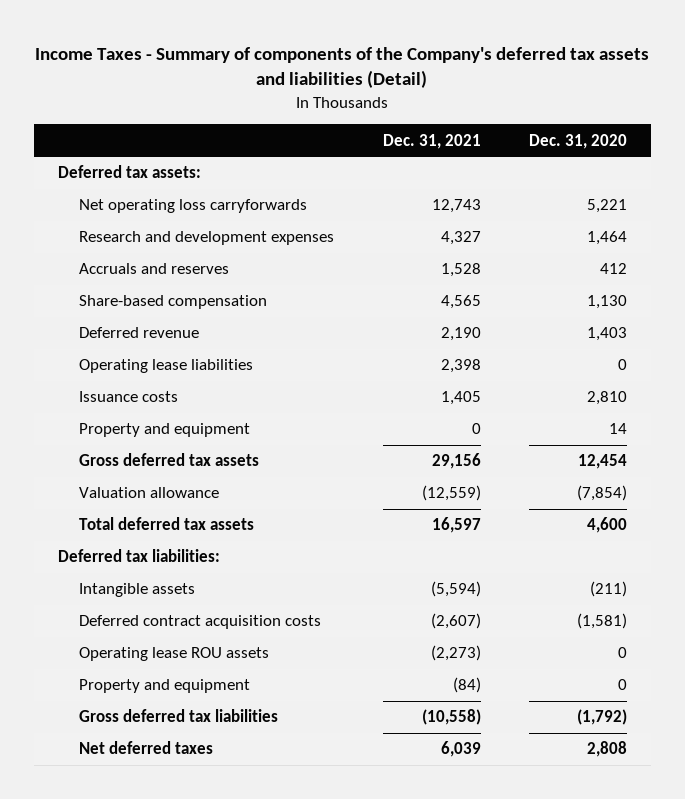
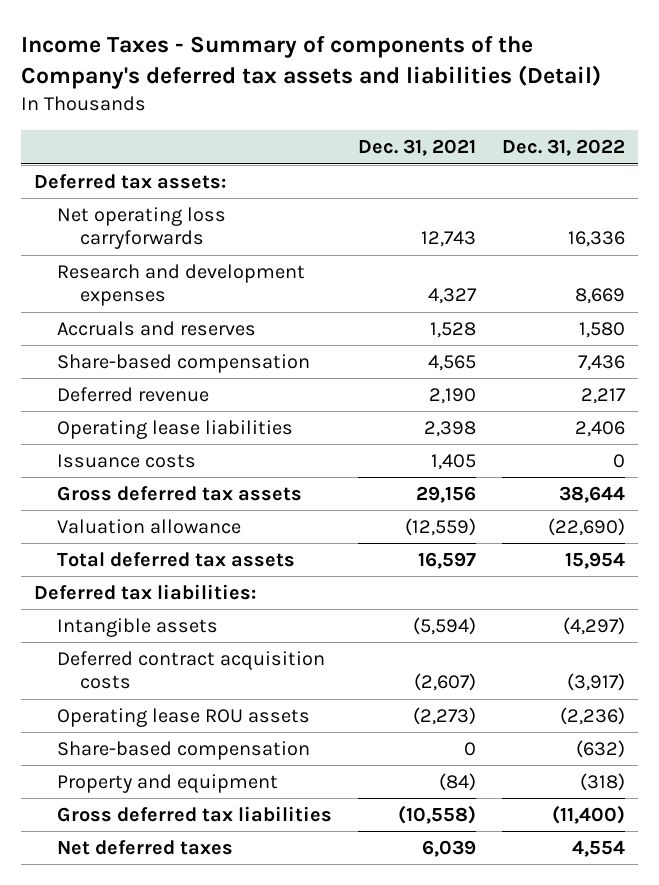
[528,133,627,149] Dec. 31, 2020 -> none
none -> [502,139,626,157] Dec. 31, 2022
[79,423,251,438] Property and equipment -> none
none -> [56,740,310,760] Share-based compensation

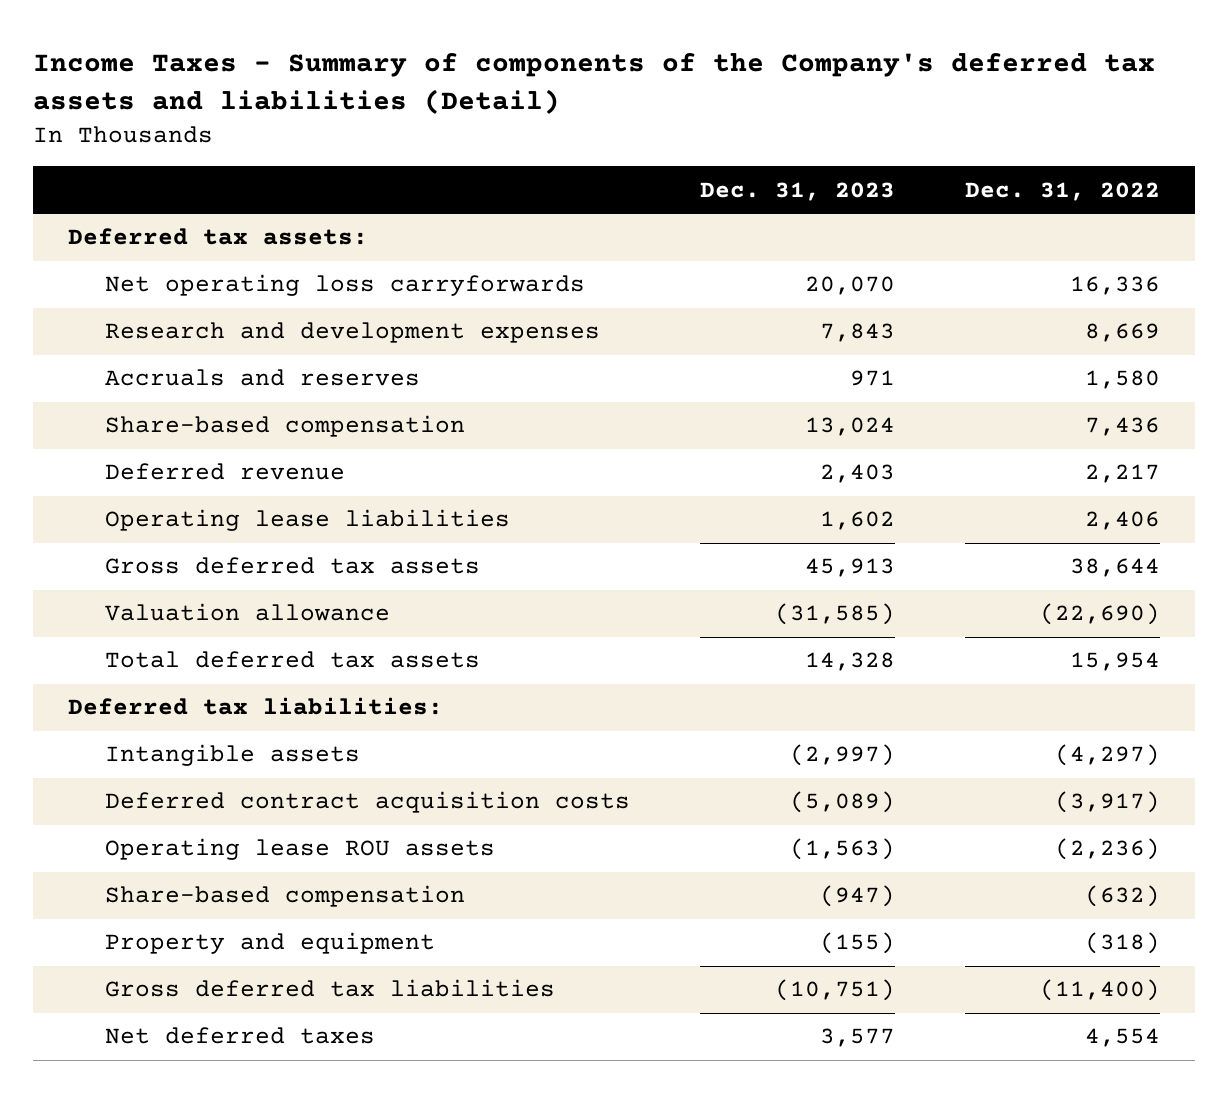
[358,139,477,157] Dec. 31, 2021 -> none
none -> [699,181,895,201] Dec. 31, 2023
[56,453,196,468] Issuance costs -> none

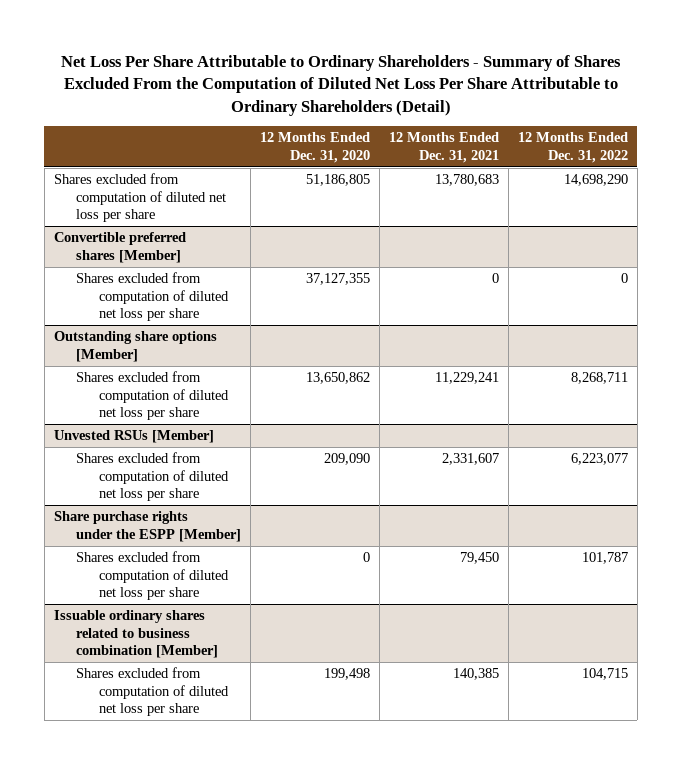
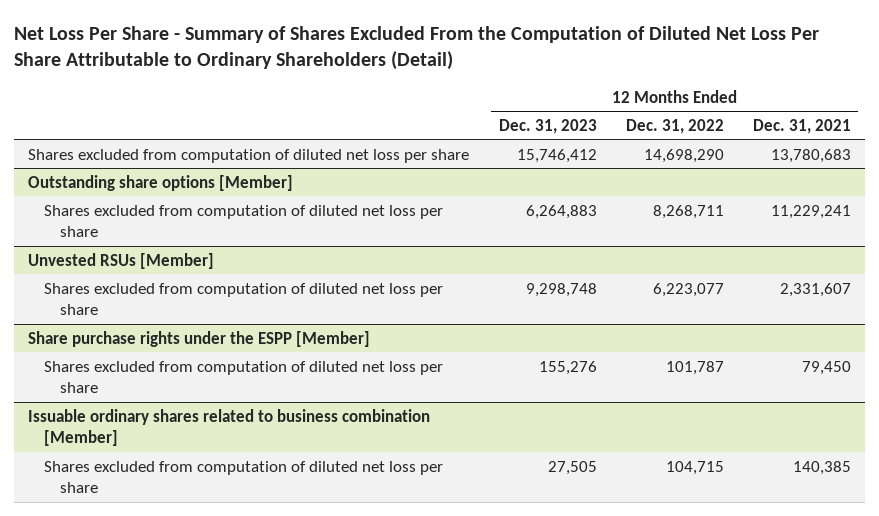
[60,54,621,116] Net Loss Per Share Attributable to Ordinary Shareholders - Summary of Shares Excluded From the Computation of Diluted Net Loss Per Share Attributable to Ordinary Shareholders (Detail) -> [13,26,819,71] Net Loss Per Share - Summary of Shares Excluded From the Computation of Diluted Net Loss Per Share Attributable to Ordinary Shareholders (Detail)
[260,132,371,163] 12 Months Ended Dec. 31, 2020 -> none
none -> [498,118,597,134] Dec. 31, 2023
[53,232,186,263] Convertible preferred shares [Member] -> none
[76,272,230,322] Shares excluded from computation of diluted net loss per share -> none

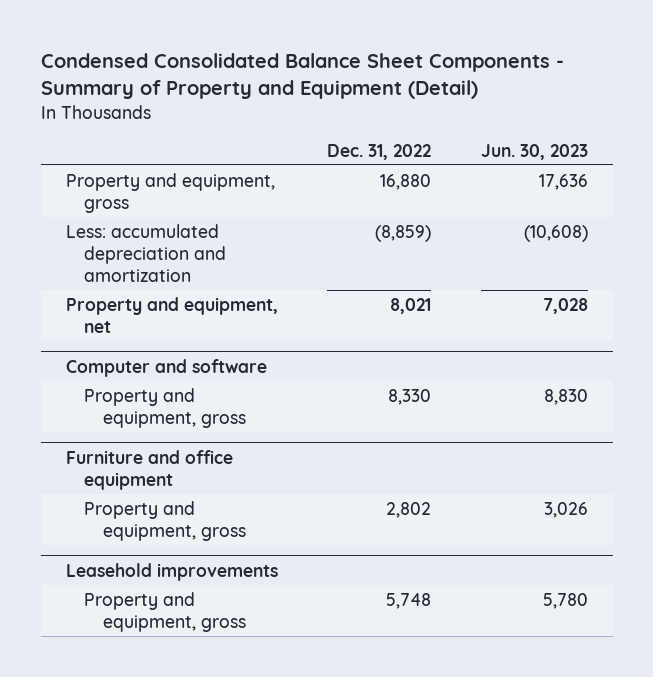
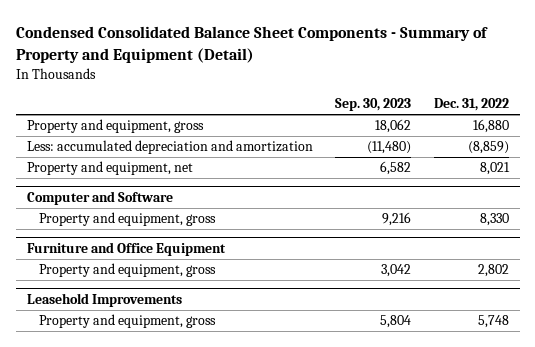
[480,143,588,160] Jun. 30, 2023 -> none
none -> [335,98,412,112] Sep. 30, 2023
[65,358,267,377] Computer and software -> [26,190,173,205] Computer and Software
[65,449,233,490] Furniture and office equipment -> [26,241,226,256] Furniture and Office Equipment
[65,562,278,581] Leasehold improvements -> [26,292,182,307] Leasehold Improvements

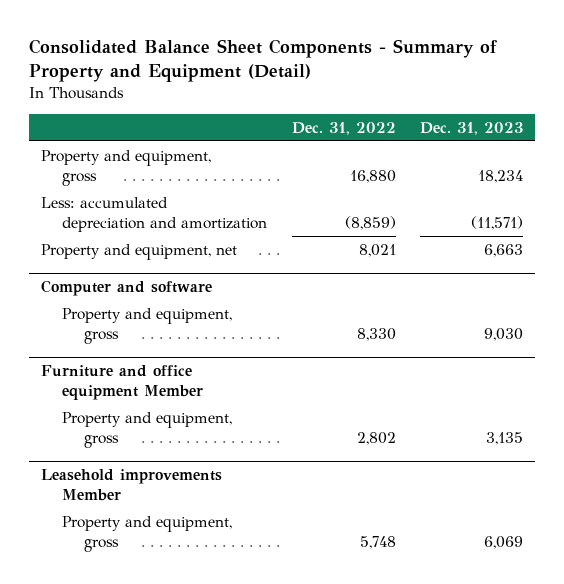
[15,25,488,63] Condensed Consolidated Balance Sheet Components - Summary of Property and Equipment (Detail) -> [28,38,498,83] Consolidated Balance Sheet Components - Summary of Property and Equipment (Detail)
[335,98,412,112] Sep. 30, 2023 -> none
none -> [419,121,523,135] Dec. 31, 2023
[26,190,173,205] Computer and Software -> [40,279,212,296] Computer and software
[26,241,226,256] Furniture and Office Equipment -> [40,364,204,401] Furniture and office equipment Member
[26,292,182,307] Leasehold Improvements -> [40,468,222,502] Leasehold improvements Member

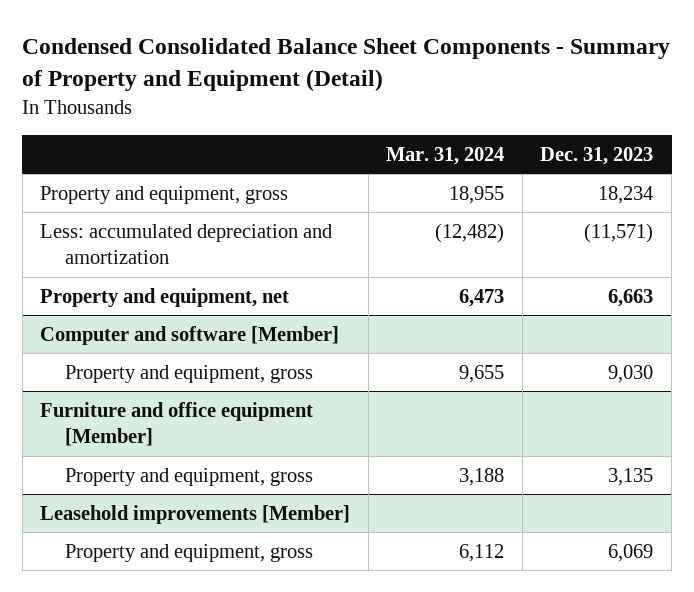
[28,38,498,83] Consolidated Balance Sheet Components - Summary of Property and Equipment (Detail) -> [22,38,671,92] Condensed Consolidated Balance Sheet Components - Summary of Property and Equipment (Detail)
[291,121,396,135] Dec. 31, 2022 -> none
none -> [386,146,505,165] Mar. 31, 2024
[40,279,212,296] Computer and software -> [40,325,340,345] Computer and software [Member]
[40,364,204,401] Furniture and office equipment Member -> [40,401,314,447] Furniture and office equipment [Member]
[40,468,222,502] Leasehold improvements Member -> [40,504,351,524] Leasehold improvements [Member]

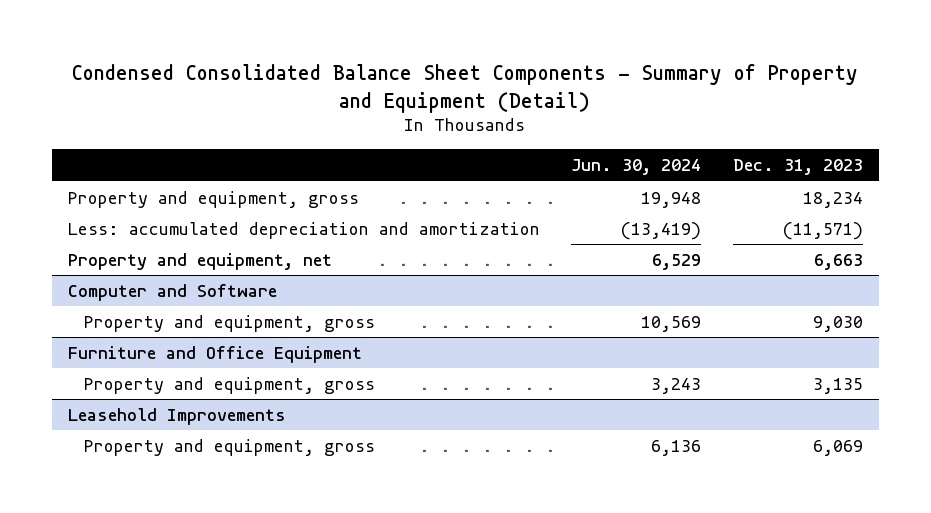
[386,146,505,165] Mar. 31, 2024 -> none
none -> [571,159,702,176] Jun. 30, 2024
[40,325,340,345] Computer and software [Member] -> [68,283,278,301] Computer and Software
[40,401,314,447] Furniture and office equipment [Member] -> [68,345,363,363] Furniture and Office Equipment
[40,504,351,524] Leasehold improvements [Member] -> [68,407,287,425] Leasehold Improvements

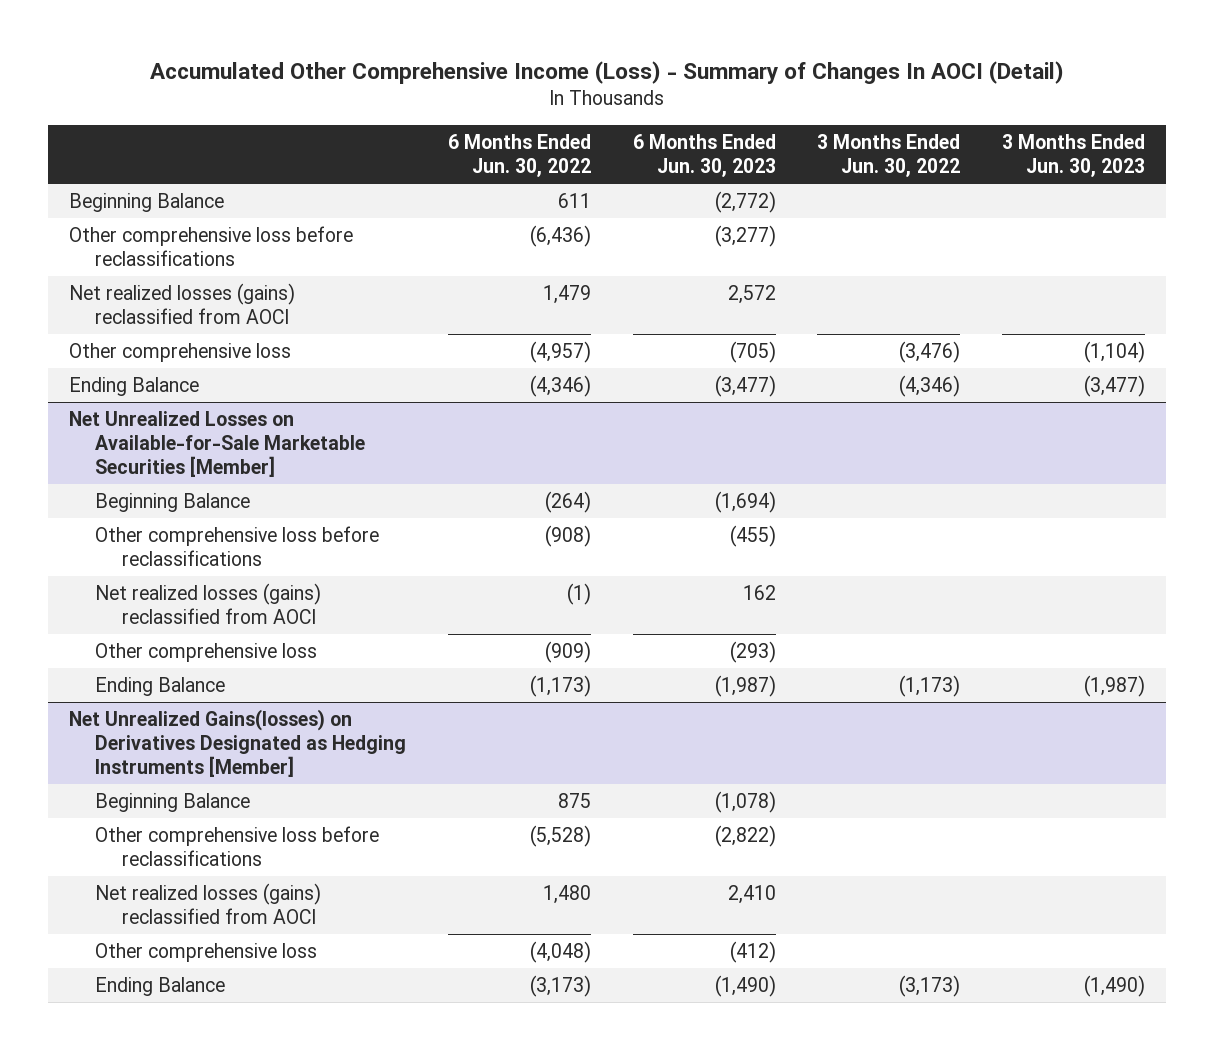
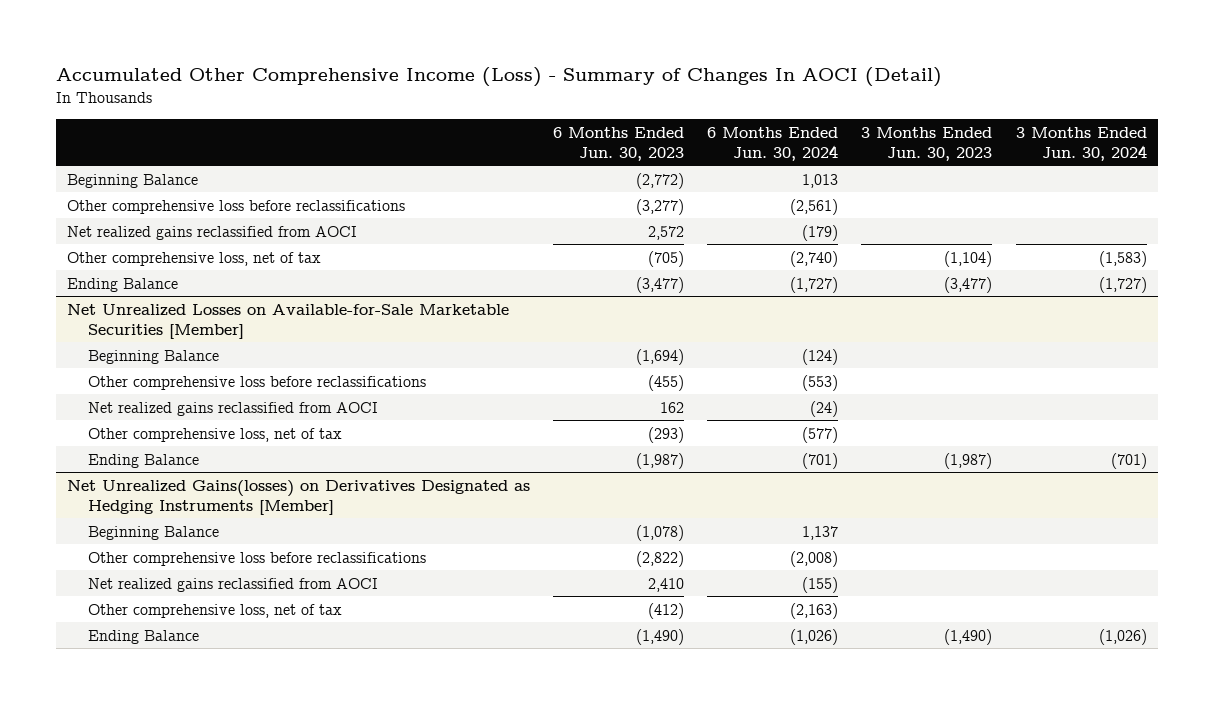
[447,134,591,178] 6 Months Ended Jun. 30, 2022 -> none
[817,134,961,178] 3 Months Ended Jun. 30, 2022 -> none
none -> [707,126,839,161] 6 Months Ended Jun. 30, 2024
none -> [1015,126,1147,161] 3 Months Ended Jun. 30, 2024
[68,283,295,325] Net realized losses (gains) reclassified from AOCI -> [67,225,358,240] Net realized gains reclassified from AOCI
[68,343,291,363] Other comprehensive loss -> [67,251,322,266] Other comprehensive loss, net of tax
[95,583,322,625] Net realized losses (gains) reclassified from AOCI -> [88,401,379,416] Net realized gains reclassified from AOCI
[95,643,318,663] Other comprehensive loss -> [88,427,343,442] Other comprehensive loss, net of tax
[95,883,322,925] Net realized losses (gains) reclassified from AOCI -> [88,577,379,592] Net realized gains reclassified from AOCI
[95,943,318,963] Other comprehensive loss -> [88,603,343,618] Other comprehensive loss, net of tax

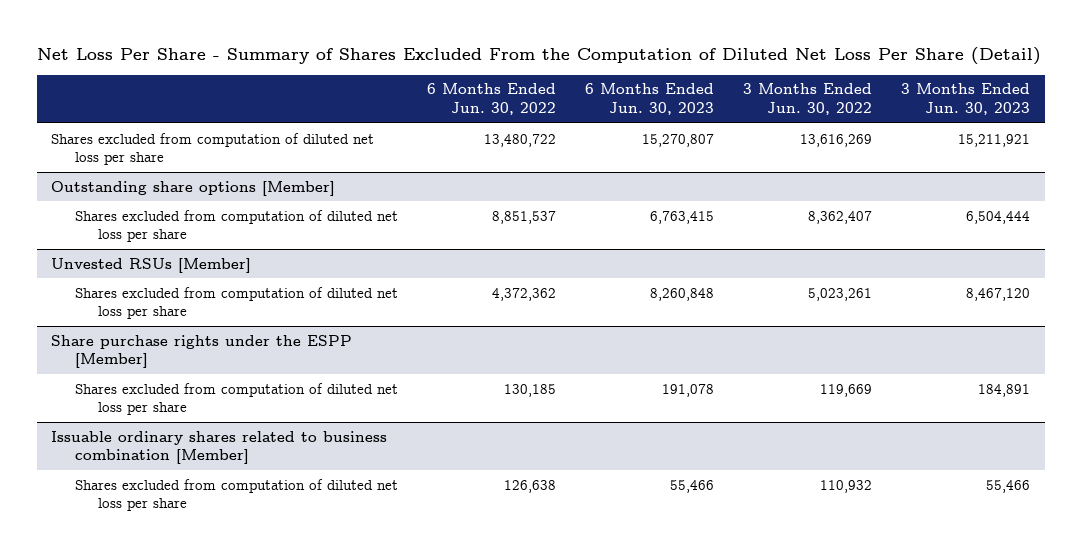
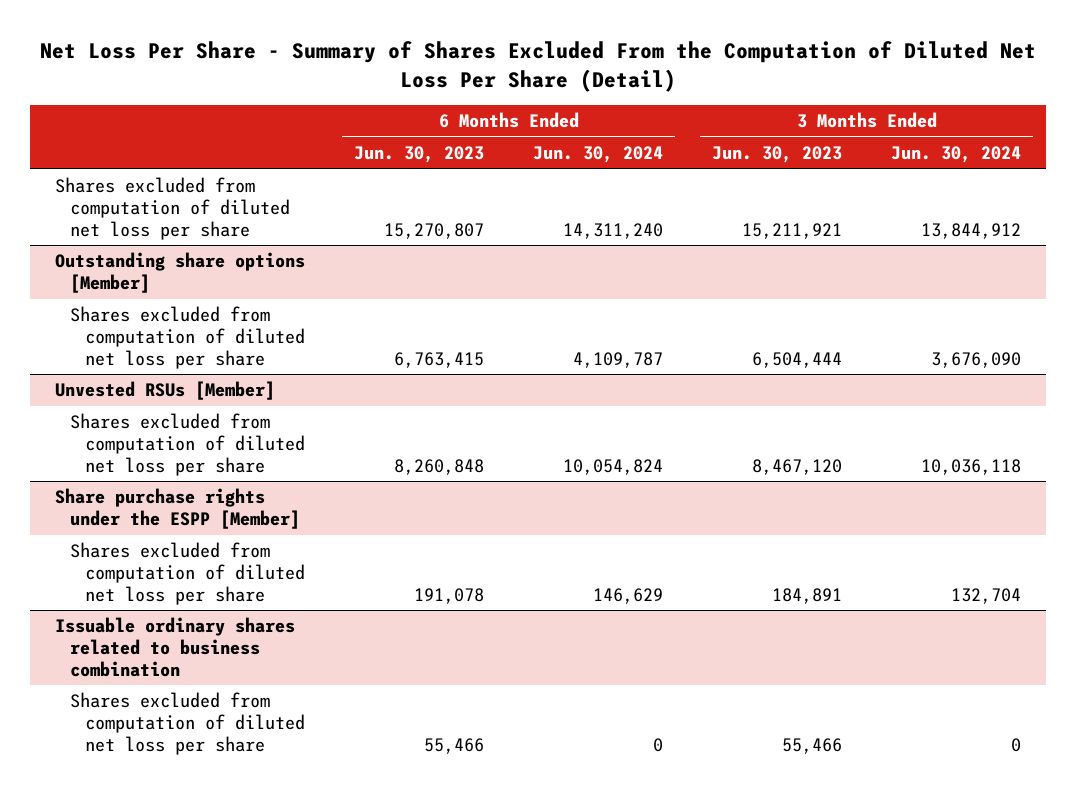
[426,83,556,116] 6 Months Ended Jun. 30, 2022 -> none
[742,83,872,116] 3 Months Ended Jun. 30, 2022 -> none
none -> [533,145,664,163] Jun. 30, 2024
none -> [891,145,1022,163] Jun. 30, 2024
[51,430,388,465] Issuable ordinary shares related to business combination [Member] -> [54,617,295,677] Issuable ordinary shares related to business combination

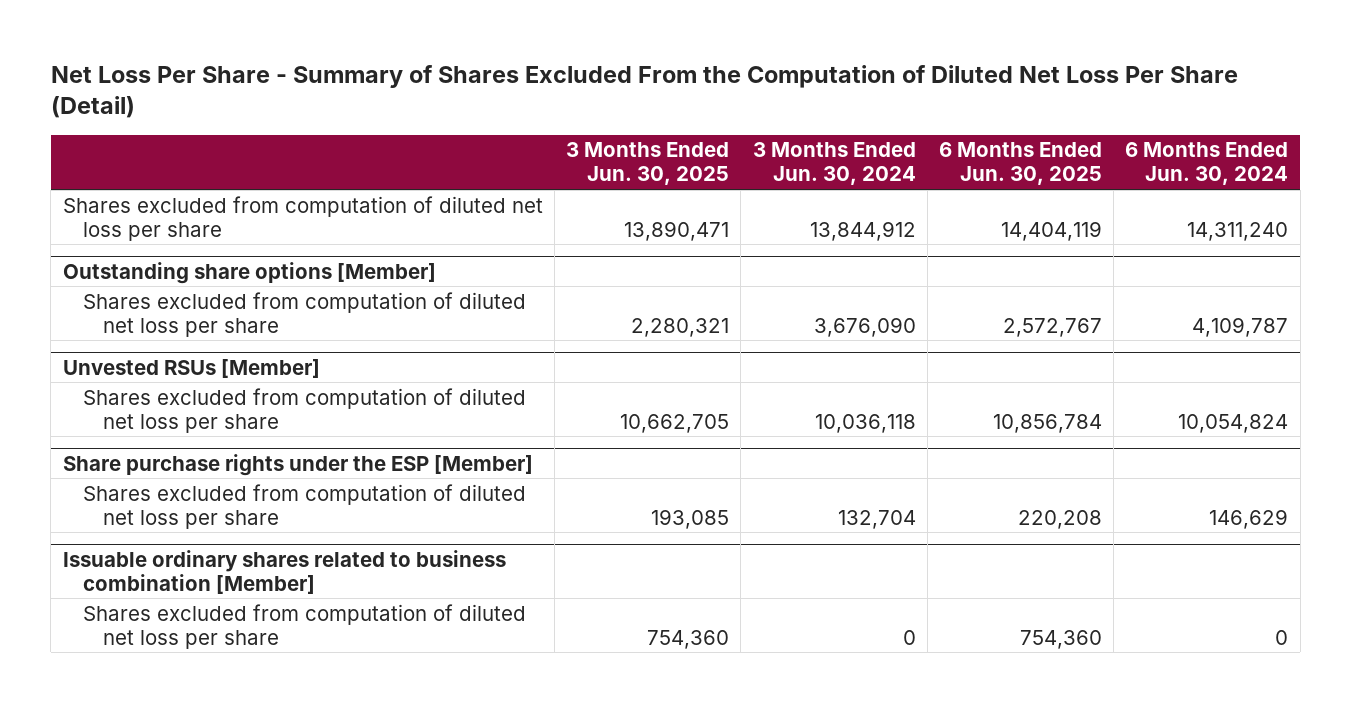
[354,145,485,163] Jun. 30, 2023 -> none
[712,145,843,163] Jun. 30, 2023 -> none
none -> [566,142,730,186] 3 Months Ended Jun. 30, 2025
none -> [938,142,1102,186] 6 Months Ended Jun. 30, 2025
[54,488,301,529] Share purchase rights under the ESPP [Member] -> [62,453,533,476] Share purchase rights under the ESP [Member]
[54,617,295,677] Issuable ordinary shares related to business combination -> [62,549,506,594] Issuable ordinary shares related to business combination [Member]

